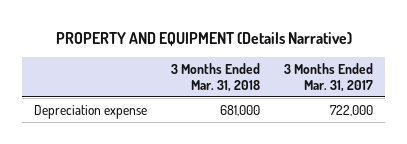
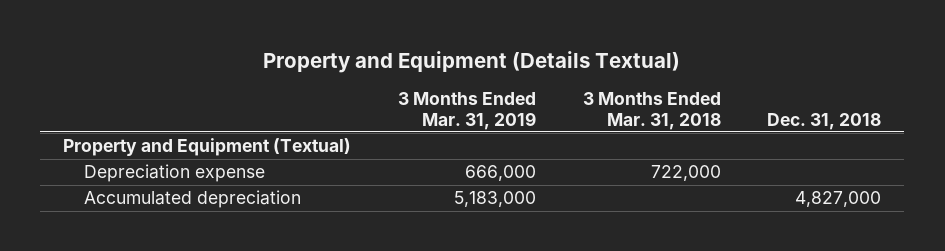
[55,31,352,46] PROPERTY AND EQUIPMENT (Details Narrative) -> [263,50,681,73] Property and Equipment (Details Textual)
[284,63,374,93] 3 Months Ended Mar. 31, 2017 -> none
none -> [397,91,536,130] 3 Months Ended Mar. 31, 2019
none -> [767,112,882,130] Dec. 31, 2018
none -> [63,138,352,157] Property and Equipment (Textual)
[220,104,261,116] 681,000 -> [650,165,721,182] 722,000
none -> [84,190,302,209] Accumulated depreciation

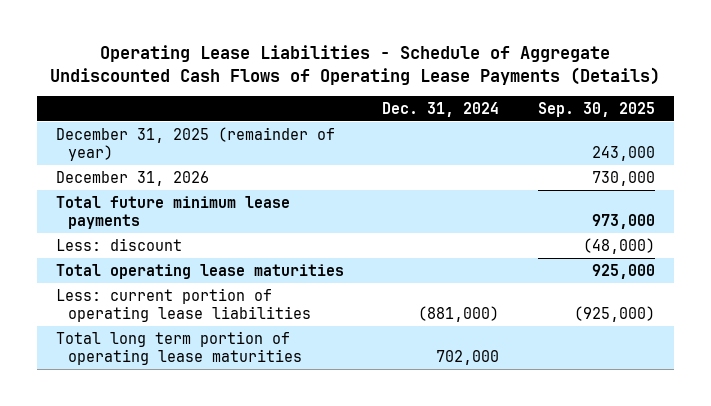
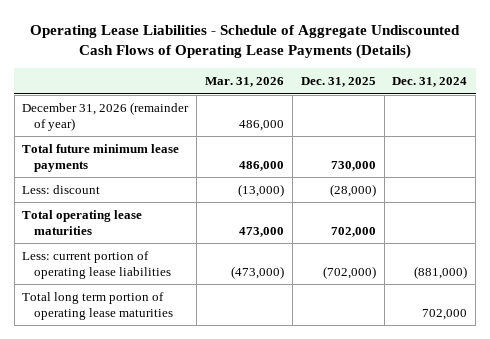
[537,101,655,117] Sep. 30, 2025 -> none
none -> [205,77,285,88] Mar. 31, 2026
none -> [300,77,376,88] Dec. 31, 2025
[56,170,210,186] December 31, 2026 -> none
[56,126,336,161] December 31, 2025 (remainder of year) -> [22,101,190,131] December 31, 2026 (remainder of year)

